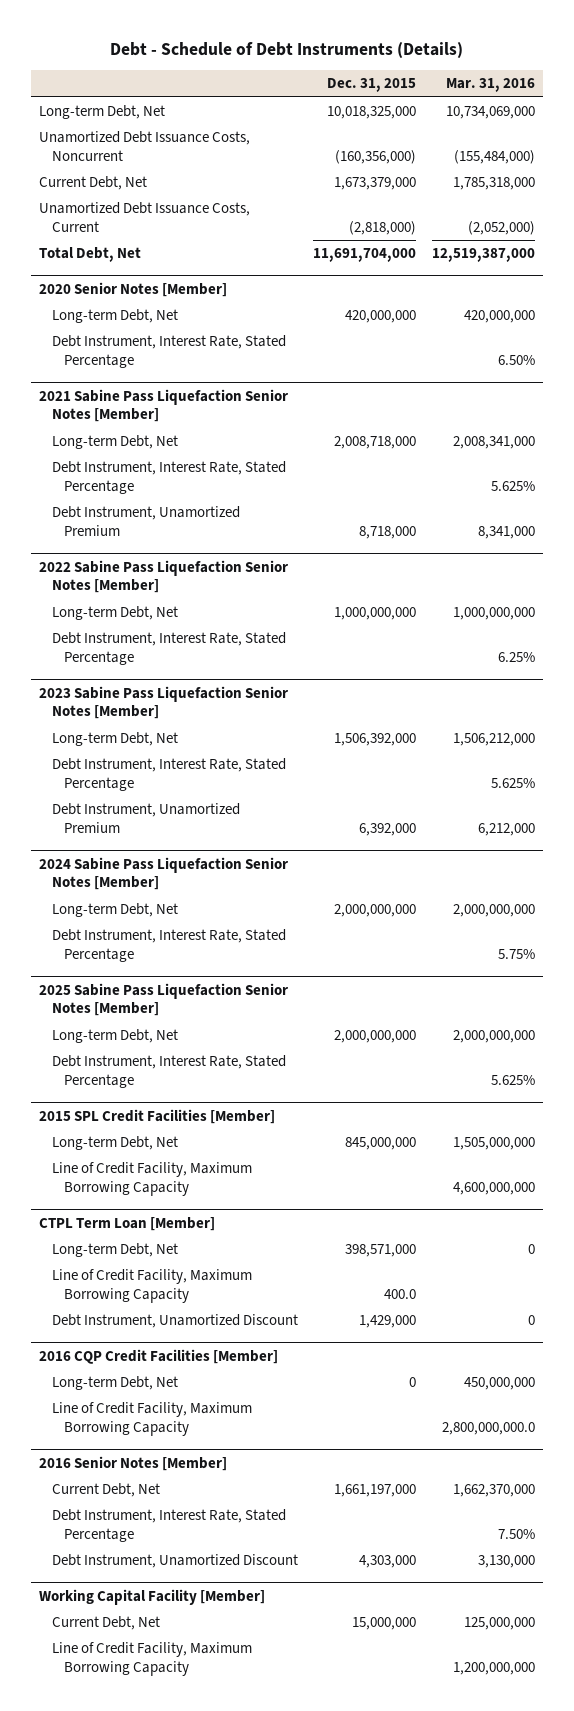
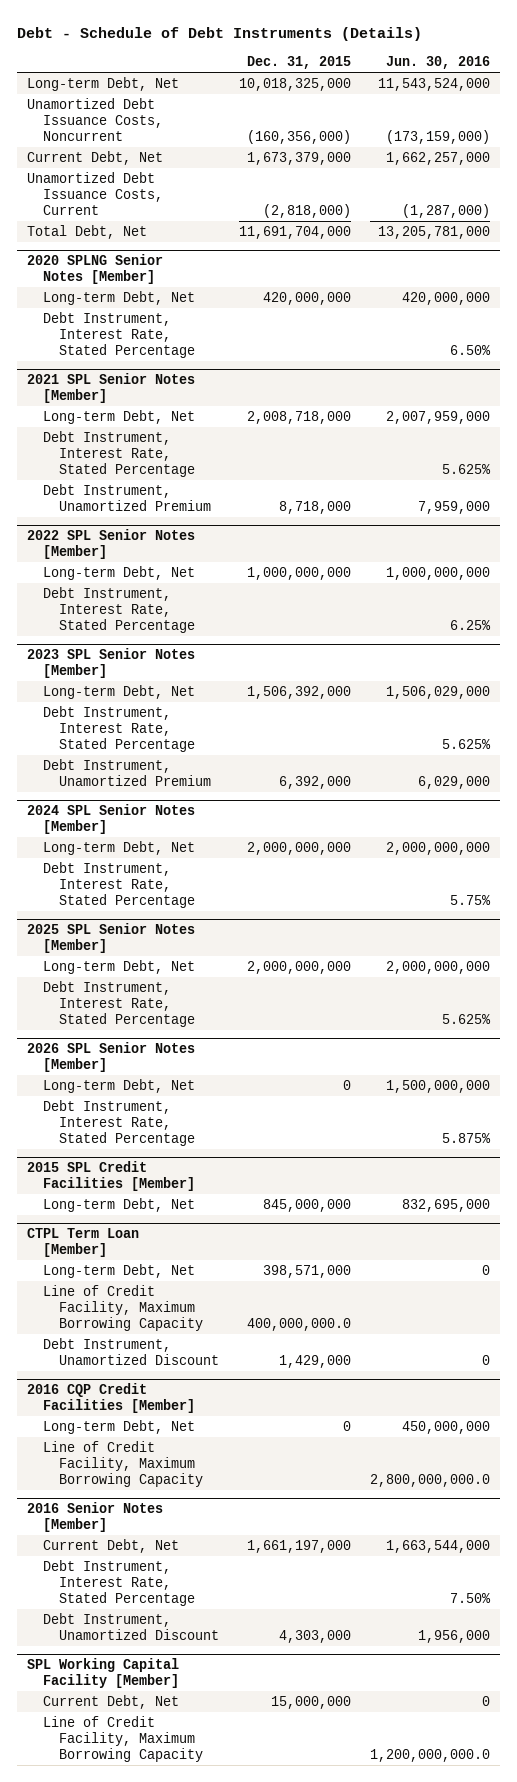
[445,78,535,93] Mar. 31, 2016 -> none
none -> [386,56,491,70] Jun. 30, 2016
[39,281,228,297] 2020 Senior Notes [Member] -> [27,253,164,284] 2020 SPLNG Senior Notes [Member]
[39,388,289,423] 2021 Sabine Pass Liquefaction Senior Notes [Member] -> [27,372,196,403] 2021 SPL Senior Notes [Member]
[39,559,289,594] 2022 Sabine Pass Liquefaction Senior Notes [Member] -> [27,528,196,559] 2022 SPL Senior Notes [Member]
[39,685,289,720] 2023 Sabine Pass Liquefaction Senior Notes [Member] -> [27,647,196,678] 2023 SPL Senior Notes [Member]
[39,856,289,891] 2024 Sabine Pass Liquefaction Senior Notes [Member] -> [27,803,196,834] 2024 SPL Senior Notes [Member]
[39,982,289,1017] 2025 Sabine Pass Liquefaction Senior Notes [Member] -> [27,922,196,953] 2025 SPL Senior Notes [Member]
none -> [27,1041,196,1072] 2026 SPL Senior Notes [Member]
none -> [43,1078,196,1093] Long-term Debt, Net
none -> [43,1099,196,1146] Debt Instrument, Interest Rate, Stated Percentage
[51,1162,252,1196] Line of Credit Facility, Maximum Borrowing Capacity -> none
[384,1288,417,1299] 400.0 -> [246,1317,351,1331] 400,000,000.0
[39,1588,266,1605] Working Capital Facility [Member] -> [27,1657,180,1688] SPL Working Capital Facility [Member]

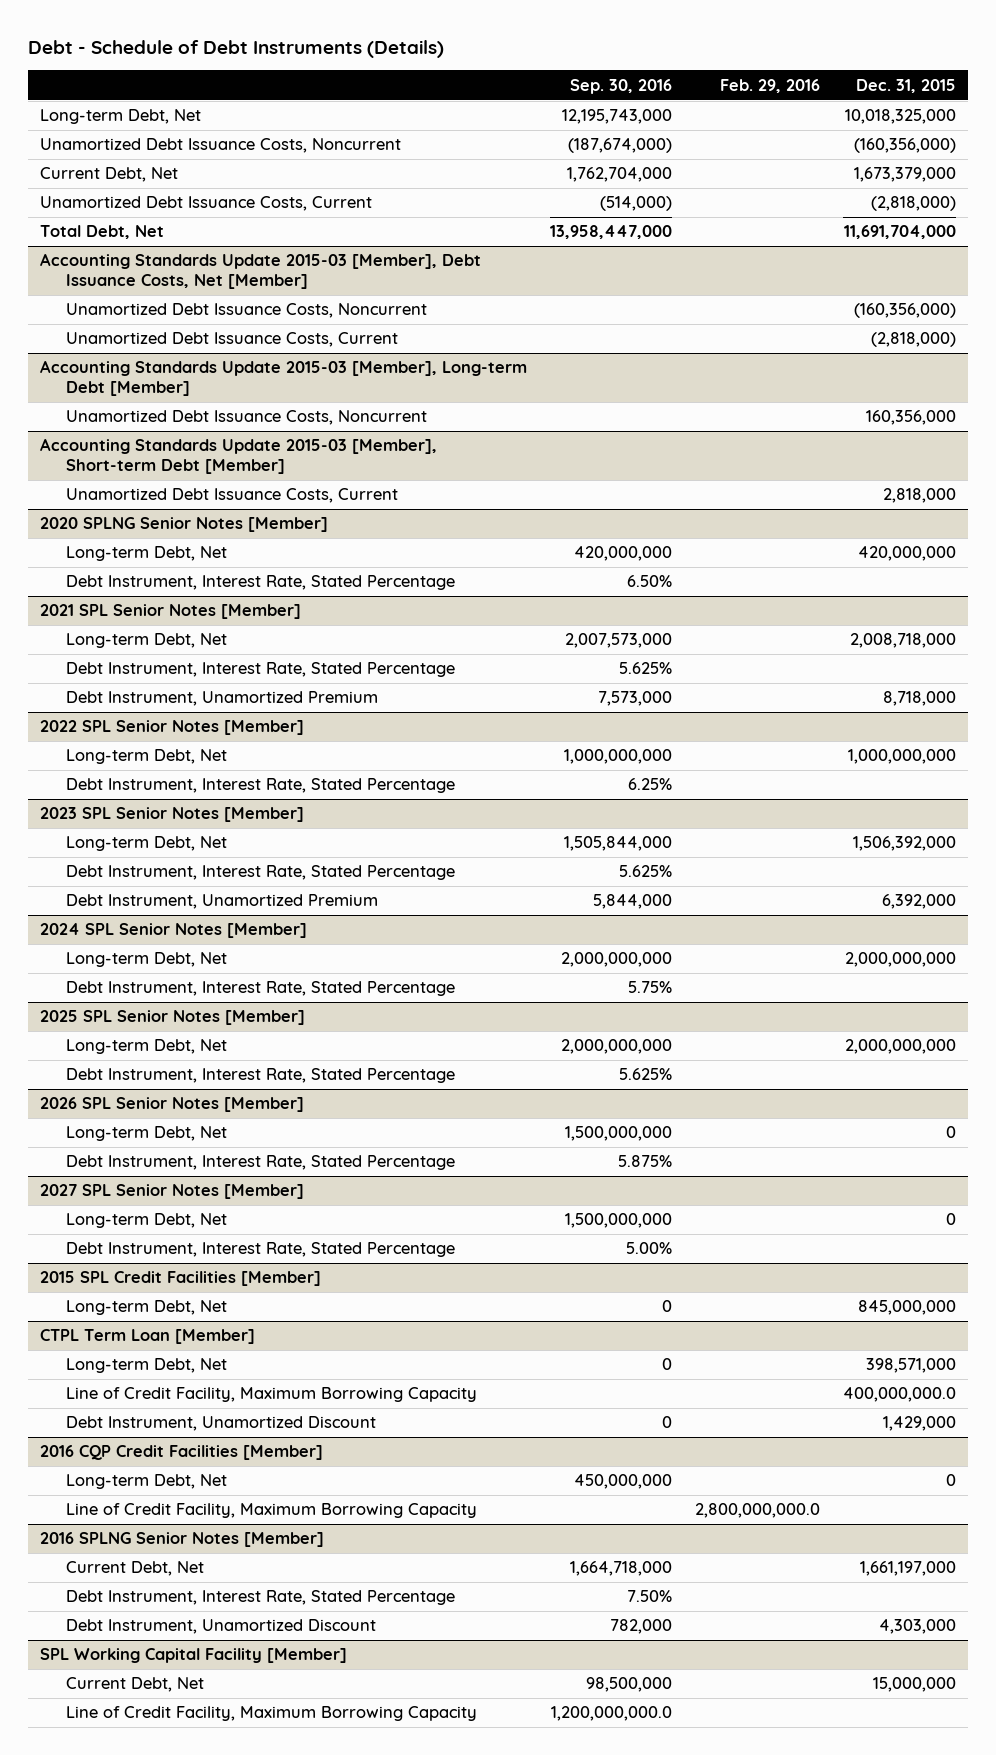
[386,56,491,70] Jun. 30, 2016 -> none
none -> [570,78,673,94] Sep. 30, 2016
none -> [720,78,821,93] Feb. 29, 2016
none -> [40,253,482,290] Accounting Standards Update 2015-03 [Member], Debt Issuance Costs, Net [Member]
none -> [65,303,427,319] Unamortized Debt Issuance Costs, Noncurrent
none -> [65,332,398,348] Unamortized Debt Issuance Costs, Current
none -> [40,360,528,397] Accounting Standards Update 2015-03 [Member], Long-term Debt [Member]
none -> [65,410,427,426] Unamortized Debt Issuance Costs, Noncurrent
none -> [40,438,438,475] Accounting Standards Update 2015-03 [Member], Short-term Debt [Member]
none -> [65,488,398,504] Unamortized Debt Issuance Costs, Current
none -> [40,1184,305,1200] 2027 SPL Senior Notes [Member]
none -> [65,1213,227,1229] Long-term Debt, Net
none -> [65,1242,455,1258] Debt Instrument, Interest Rate, Stated Percentage
[27,1501,164,1532] 2016 Senior Notes [Member] -> [40,1532,325,1548] 2016 SPLNG Senior Notes [Member]

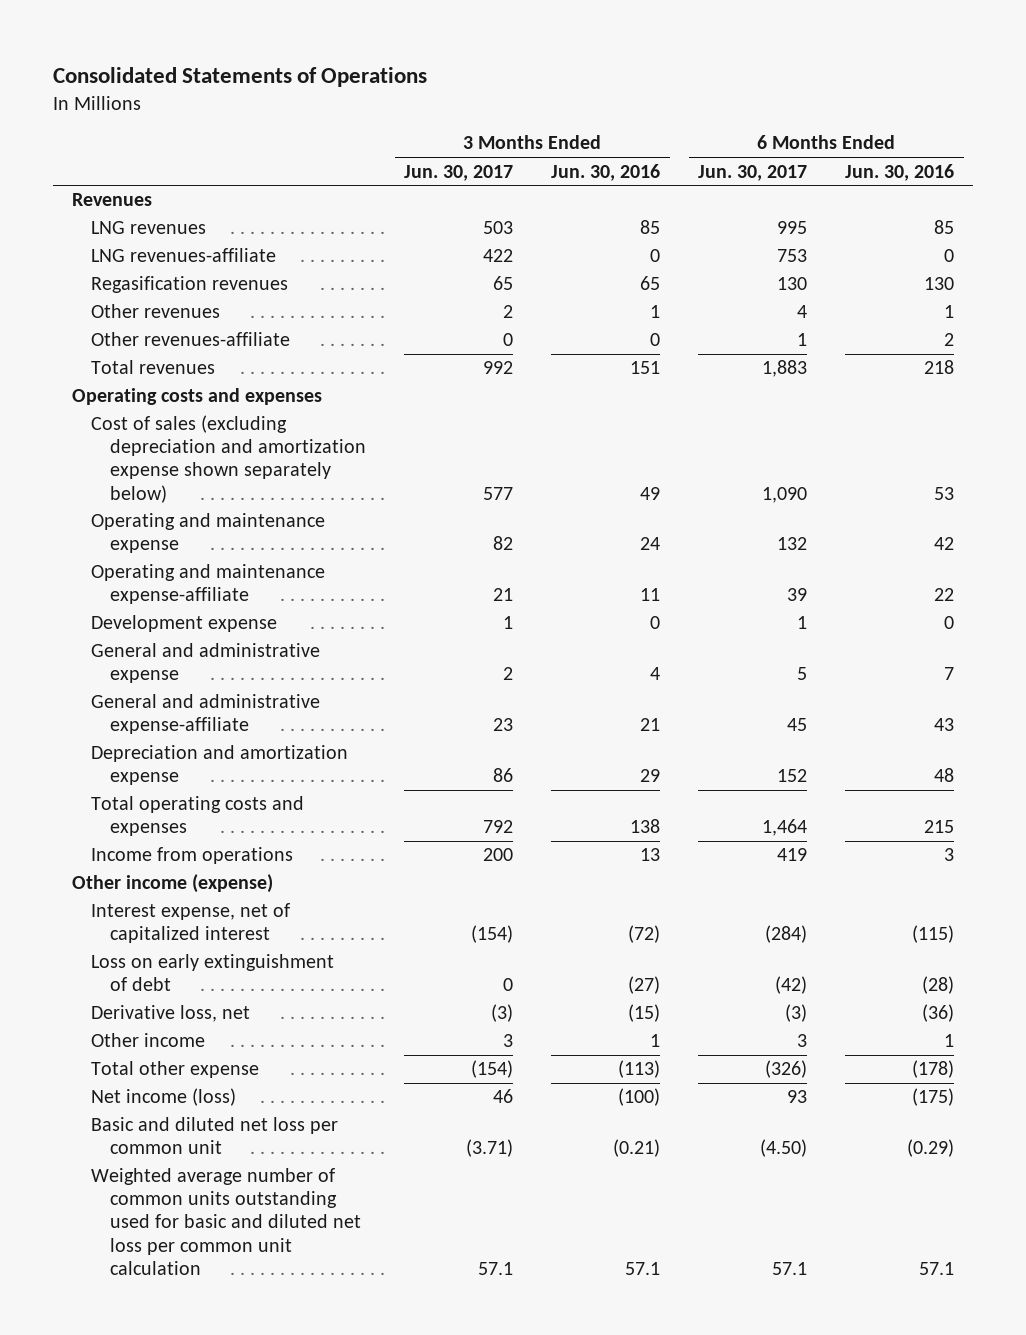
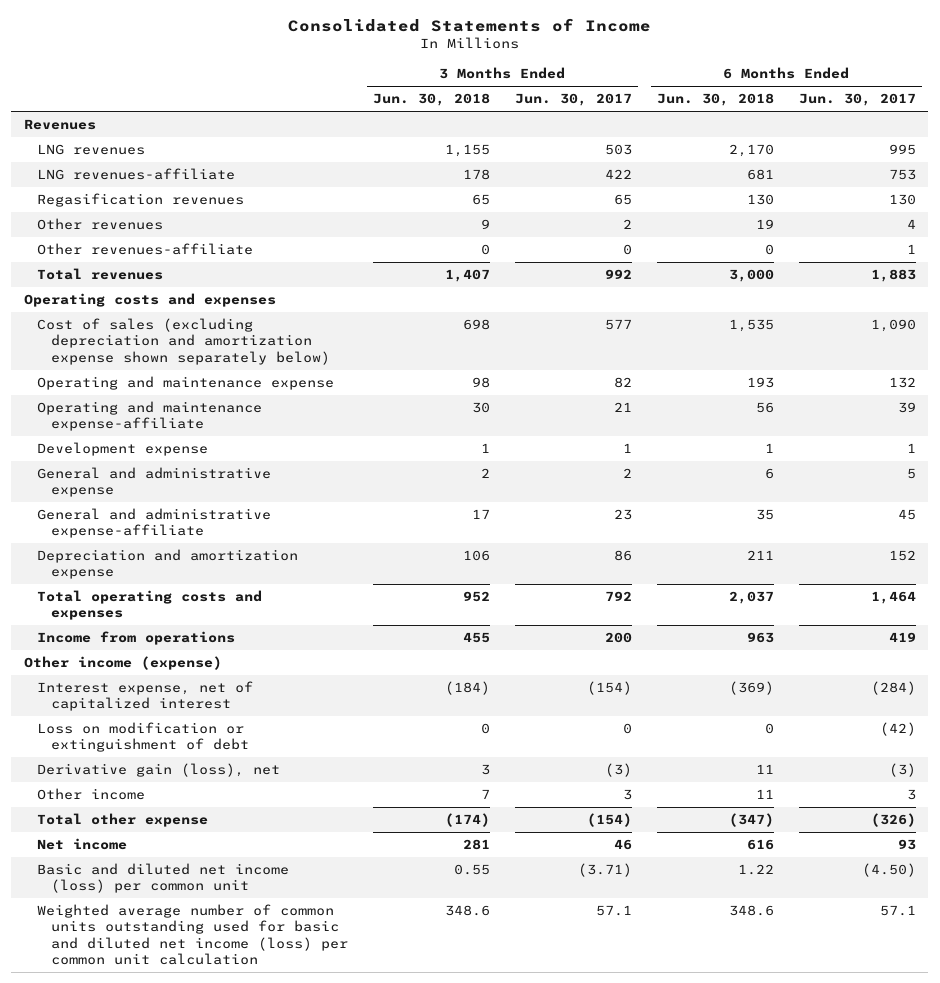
[53,67,428,88] Consolidated Statements of Operations -> [287,18,651,33] Consolidated Statements of Income
[551,163,661,181] Jun. 30, 2016 -> none
[845,163,955,181] Jun. 30, 2016 -> none
none -> [372,93,490,107] Jun. 30, 2018
none -> [656,93,774,107] Jun. 30, 2018
[91,954,335,992] Loss on early extinguishment of debt -> [37,722,249,753] Loss on modification or extinguishment of debt
[91,1005,251,1023] Derivative loss, net -> [37,763,281,778] Derivative gain (loss), net
[91,1088,237,1107] Net income (loss) -> [37,838,128,851] Net income
[91,1117,339,1155] Basic and diluted net loss per common unit -> [37,863,290,894] Basic and diluted net income (loss) per common unit
[91,1168,362,1275] Weighted average number of common units outstanding used for basic and diluted net loss per common unit calculation -> [37,904,348,965] Weighted average number of common units outstanding used for basic and diluted net income (loss) per common unit calculation

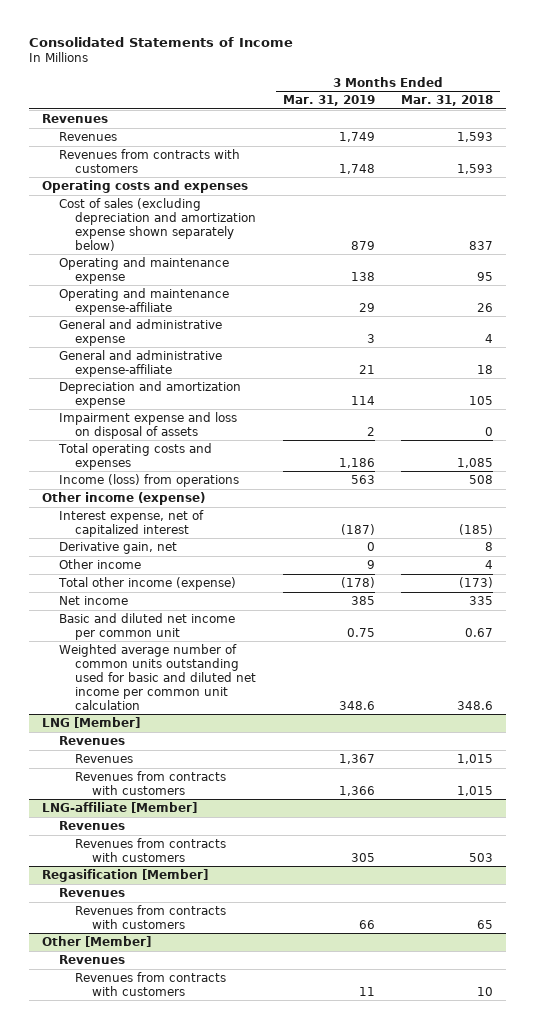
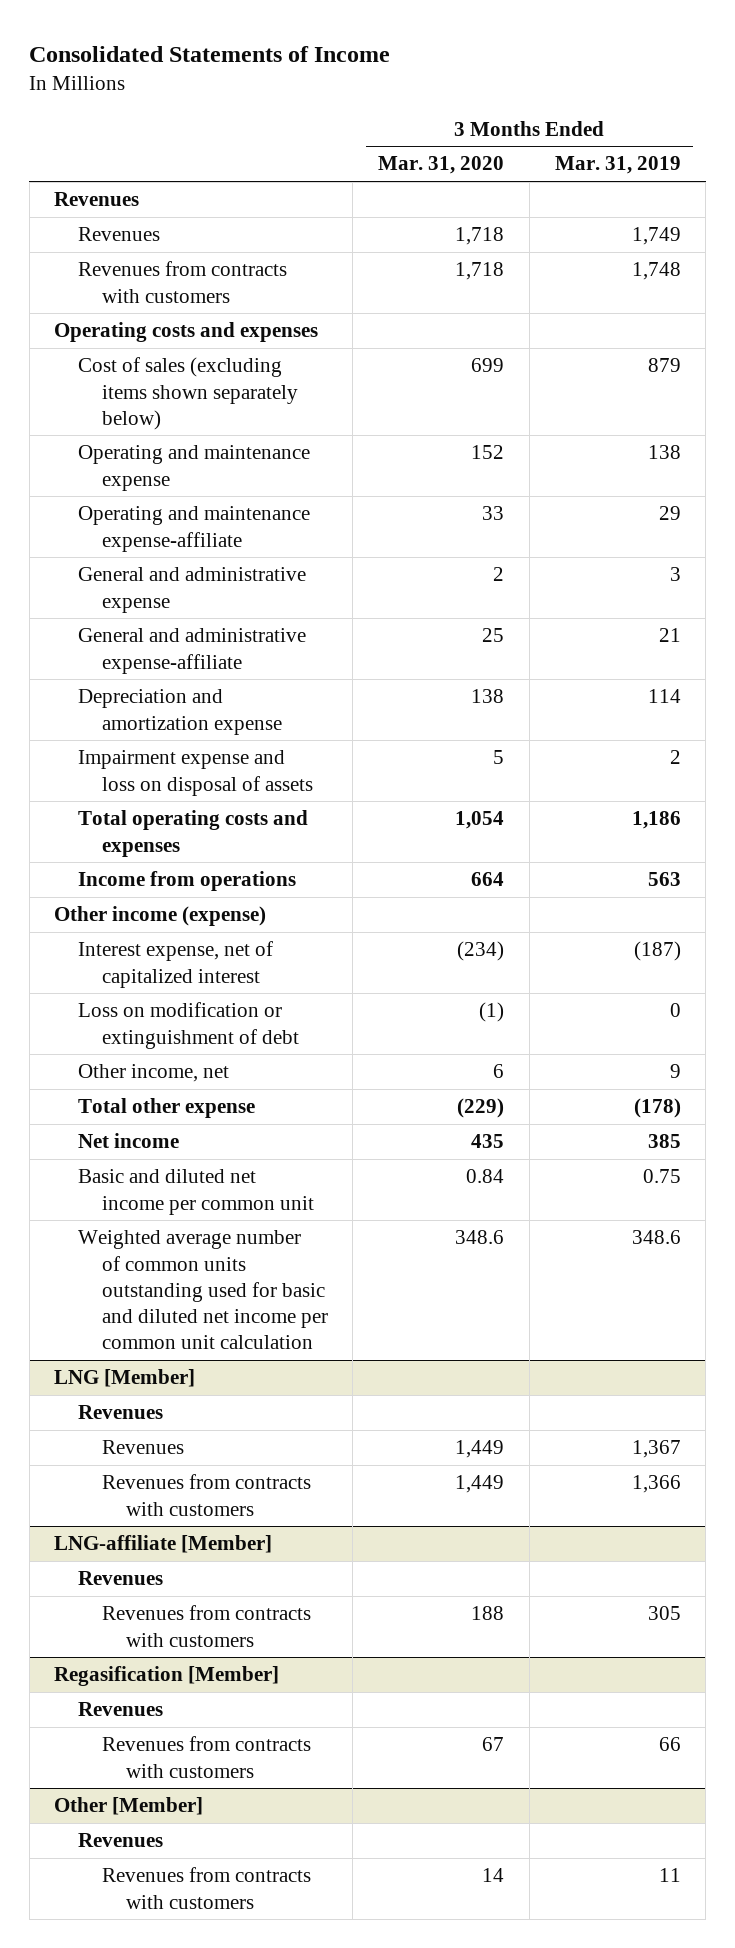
[401,95,494,107] Mar. 31, 2018 -> none
none -> [378,156,505,175] Mar. 31, 2020
[58,197,257,251] Cost of sales (excluding depreciation and amortization expense shown separately below) -> [77,357,298,430] Cost of sales (excluding items shown separately below)
[58,473,239,487] Income (loss) from operations -> [77,871,296,892] Income from operations
[58,541,177,554] Derivative gain, net -> none
none -> [77,1002,299,1049] Loss on modification or extinguishment of debt
[58,558,141,569] Other income -> [77,1064,229,1083] Other income, net
[57,576,236,590] Total other income (expense) -> [77,1098,255,1119] Total other expense

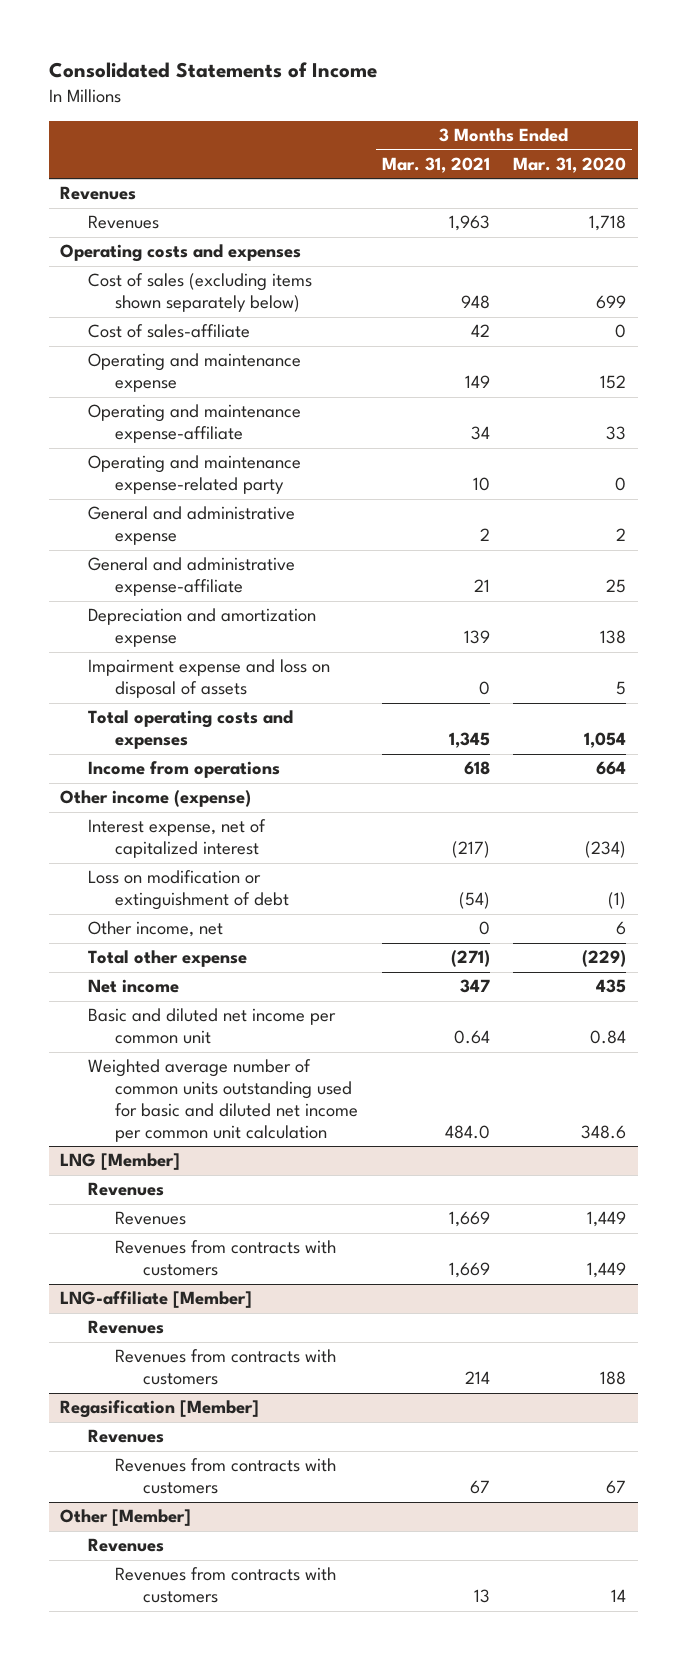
[554,156,681,175] Mar. 31, 2019 -> none
none -> [381,156,490,173] Mar. 31, 2021
[77,261,287,303] Revenues from contracts with customers -> none
none -> [87,324,250,339] Cost of sales-affiliate
none -> [87,455,301,495] Operating and maintenance expense-related party

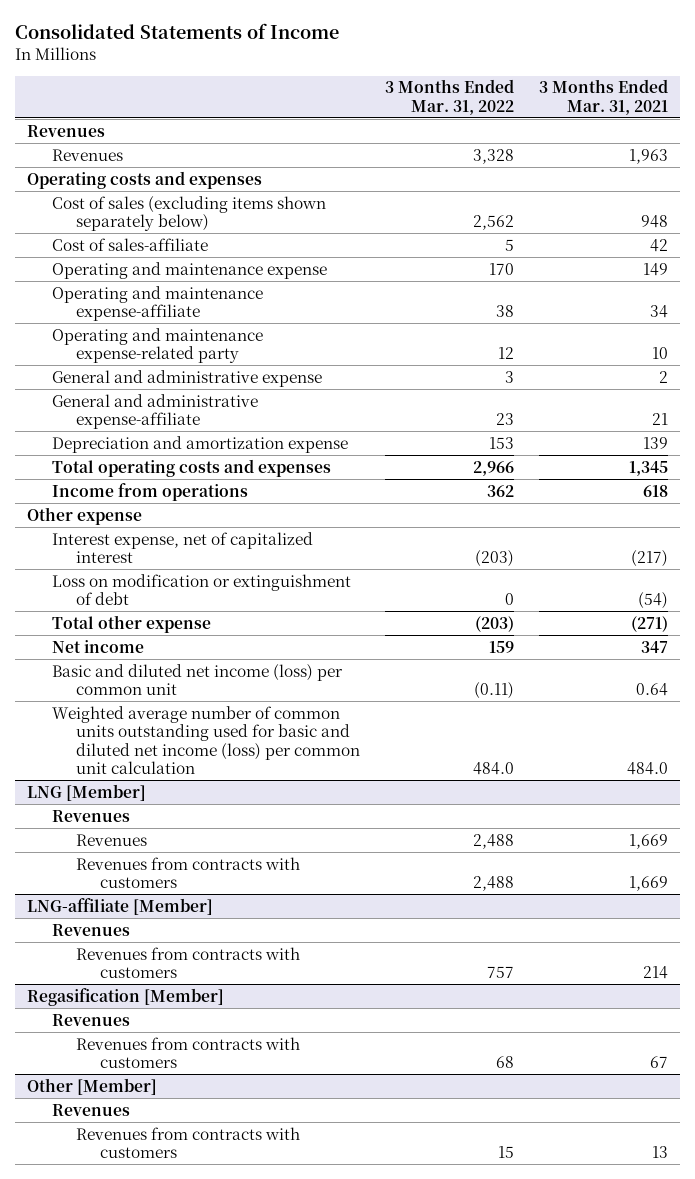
[512,156,626,173] Mar. 31, 2020 -> none
none -> [384,79,514,115] 3 Months Ended Mar. 31, 2022
[87,659,330,699] Impairment expense and loss on disposal of assets -> none
[60,790,252,808] Other income (expense) -> [27,506,143,525] Other expense
[87,921,223,938] Other income, net -> none
[87,1008,336,1045] Basic and diluted net income per common unit -> [51,663,343,696] Basic and diluted net income (loss) per common unit
[87,1059,359,1142] Weighted average number of common units outstanding used for basic and diluted net income per common unit calculation -> [51,705,360,775] Weighted average number of common units outstanding used for basic and diluted net income (loss) per common unit calculation

